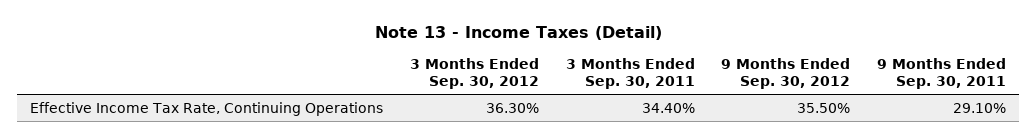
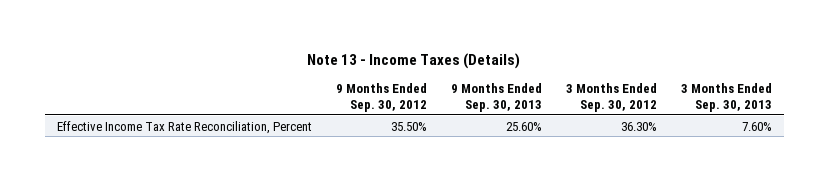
[375,25,663,40] Note 13 - Income Taxes (Detail) -> [307,53,521,70] Note 13 - Income Taxes (Details)
[565,58,695,90] 3 Months Ended Sep. 30, 2011 -> none
[877,58,1007,90] 9 Months Ended Sep. 30, 2011 -> none
none -> [450,82,542,113] 9 Months Ended Sep. 30, 2013
none -> [680,82,772,113] 3 Months Ended Sep. 30, 2013
[30,101,384,116] Effective Income Tax Rate, Continuing Operations -> [56,120,312,134] Effective Income Tax Rate Reconciliation, Percent

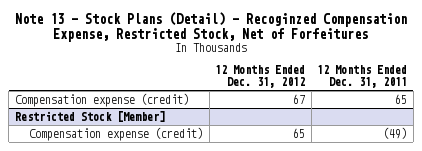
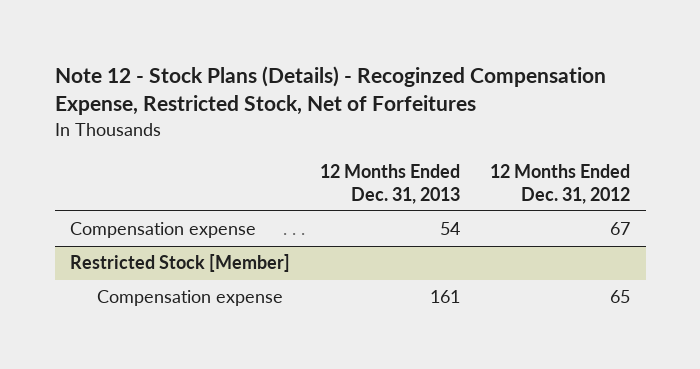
[14,11,407,42] Note 13 - Stock Plans (Detail) - Recoginzed Compensation Expense, Restricted Stock, Net of Forfeitures -> [54,66,606,116] Note 12 - Stock Plans (Details) - Recoginzed Compensation Expense, Restricted Stock, Net of Forfeitures
[317,65,408,88] 12 Months Ended Dec. 31, 2011 -> none
none -> [320,163,461,204] 12 Months Ended Dec. 31, 2013
[14,93,189,108] Compensation expense (credit) -> [69,222,256,239] Compensation expense
[29,127,204,142] Compensation expense (credit) -> [97,290,284,307] Compensation expense

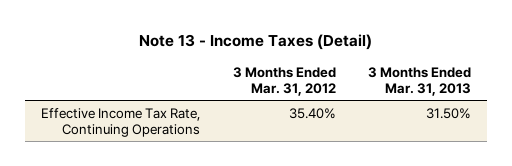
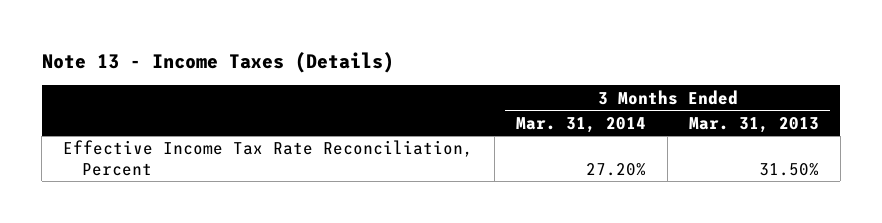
[139,34,373,51] Note 13 - Income Taxes (Detail) -> [41,52,394,74] Note 13 - Income Taxes (Details)
[232,66,336,96] 3 Months Ended Mar. 31, 2012 -> none
none -> [516,116,647,133] Mar. 31, 2014
[41,107,201,138] Effective Income Tax Rate, Continuing Operations -> [63,140,474,176] Effective Income Tax Rate Reconciliation, Percent

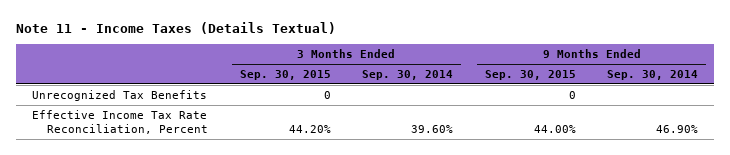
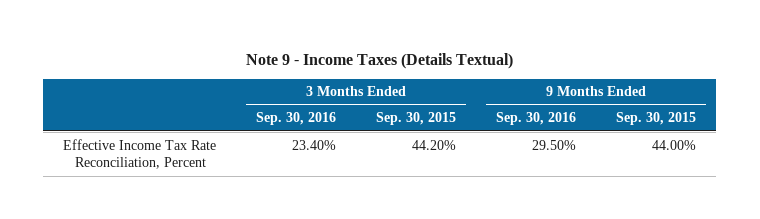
[15,22,336,35] Note 11 - Income Taxes (Details Textual) -> [245,52,513,69] Note 9 - Income Taxes (Details Textual)
[362,70,454,81] Sep. 30, 2014 -> none
[607,70,699,81] Sep. 30, 2014 -> none
none -> [256,112,337,126] Sep. 30, 2016
none -> [496,112,577,126] Sep. 30, 2016
[31,89,207,101] Unrecognized Tax Benefits -> none

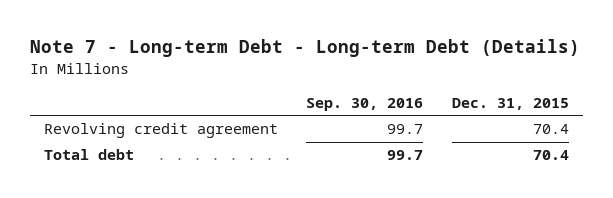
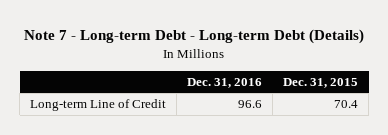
[306,97,424,111] Sep. 30, 2016 -> none
none -> [187,77,263,88] Dec. 31, 2016
[44,149,135,161] Total debt -> none
[44,123,279,139] Revolving credit agreement -> [30,99,167,112] Long-term Line of Credit

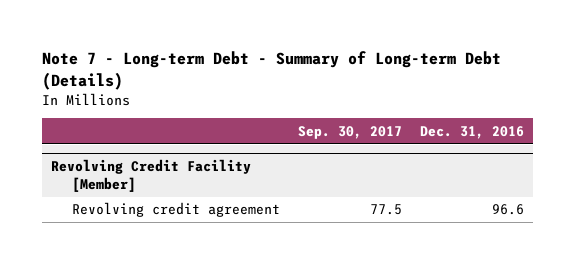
[24,28,365,44] Note 7 - Long-term Debt - Long-term Debt (Details) -> [42,51,502,90] Note 7 - Long-term Debt - Summary of Long-term Debt (Details)
[283,77,359,88] Dec. 31, 2015 -> none
none -> [298,125,403,139] Sep. 30, 2017
none -> [51,159,252,192] Revolving Credit Facility [Member]
[30,99,167,112] Long-term Line of Credit -> [72,202,281,218] Revolving credit agreement

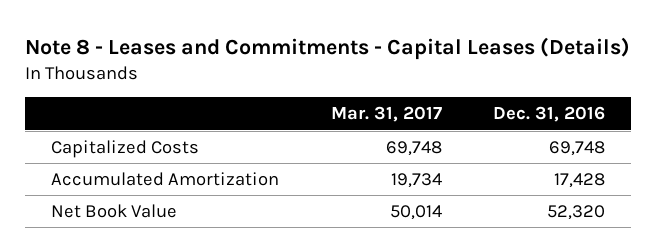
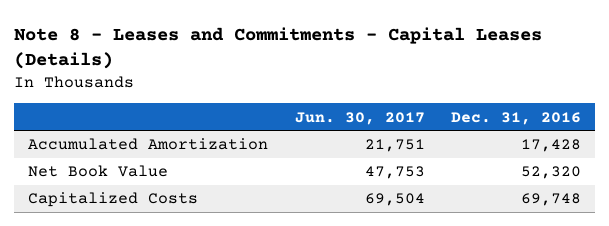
[330,106,442,123] Mar. 31, 2017 -> none
none -> [294,111,425,125] Jun. 30, 2017
[51,139,200,158] Capitalized Costs -> [27,192,198,208] Capitalized Costs

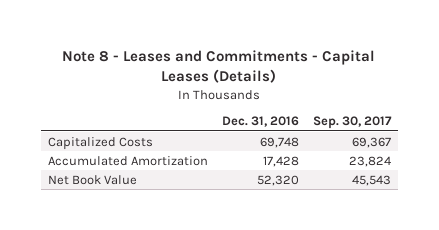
[294,111,425,125] Jun. 30, 2017 -> none
none -> [312,116,392,130] Sep. 30, 2017
[27,192,198,208] Capitalized Costs -> [47,136,153,150] Capitalized Costs

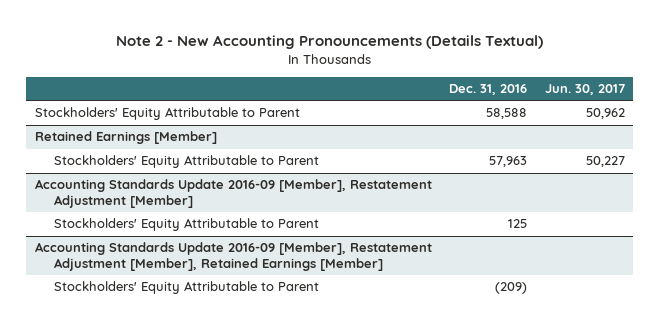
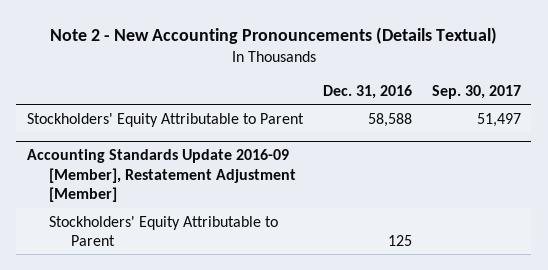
[544,84,625,96] Jun. 30, 2017 -> none
none -> [432,84,522,99] Sep. 30, 2017
[35,131,218,145] Retained Earnings [Member] -> none
[54,155,320,169] Stockholders' Equity Attributable to Parent -> none
[35,242,433,271] Accounting Standards Update 2016-09 [Member], Restatement Adjustment [Member], Retained Earnings [Member] -> none
[54,281,320,295] Stockholders' Equity Attributable to Parent -> none

